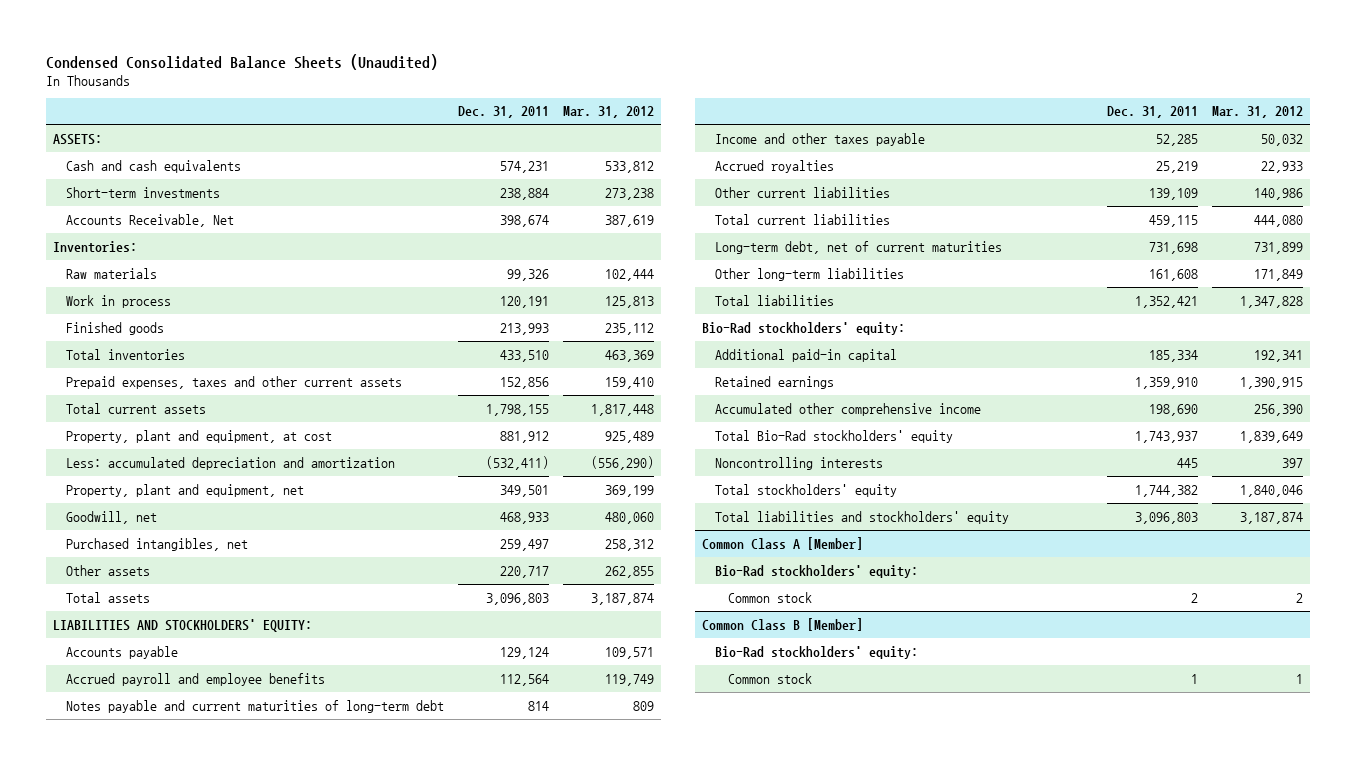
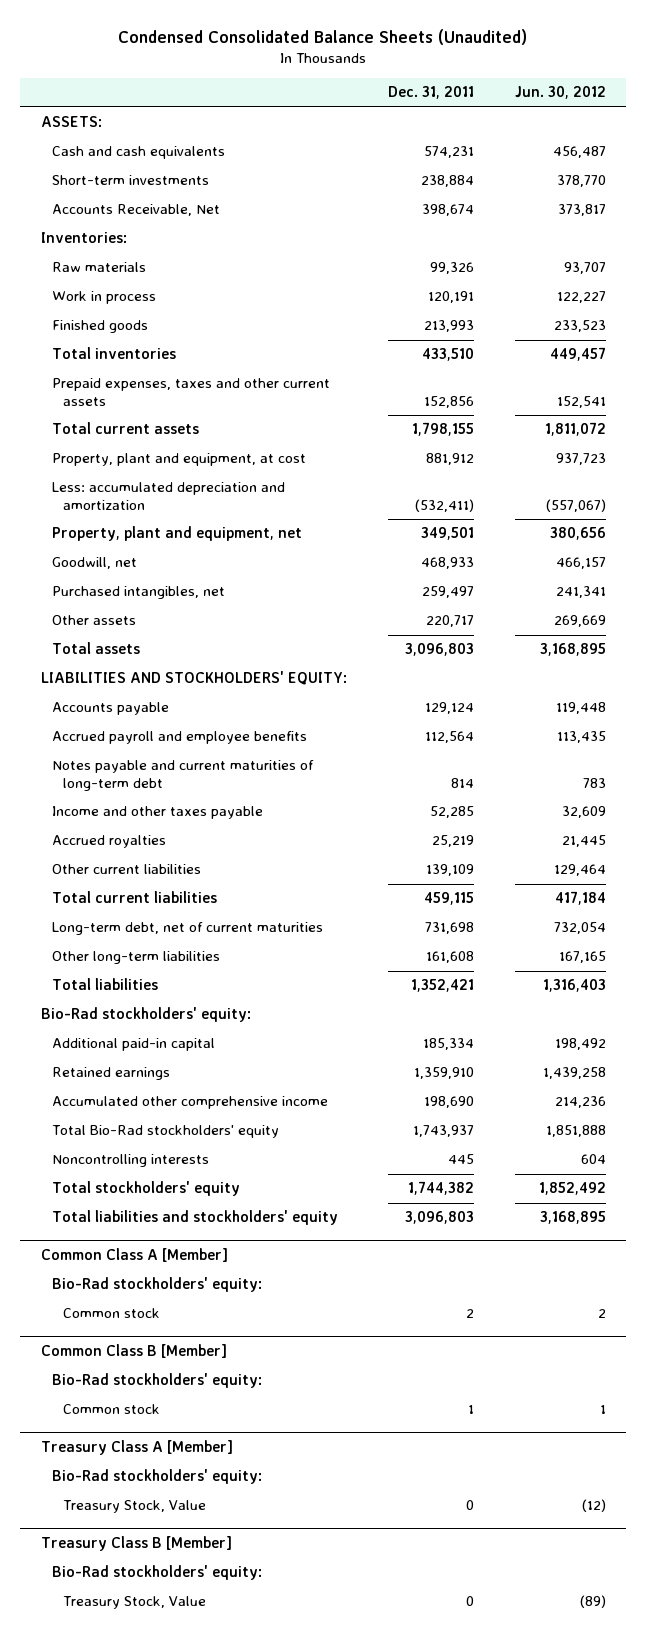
[563,106,655,119] Mar. 31, 2012 -> none
none -> [514,86,606,100] Jun. 30, 2012
none -> [40,1440,233,1456] Treasury Class A [Member]
none -> [52,1469,263,1485] Bio-Rad stockholders' equity:
none -> [63,1500,207,1514] Treasury Stock, Value
none -> [40,1536,232,1552] Treasury Class B [Member]
none -> [52,1565,263,1581] Bio-Rad stockholders' equity:
none -> [63,1596,207,1610] Treasury Stock, Value

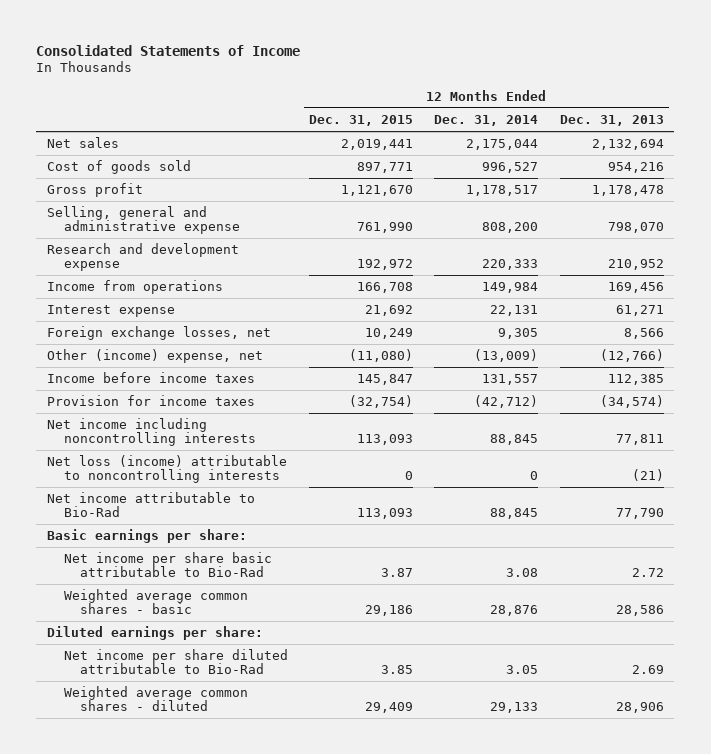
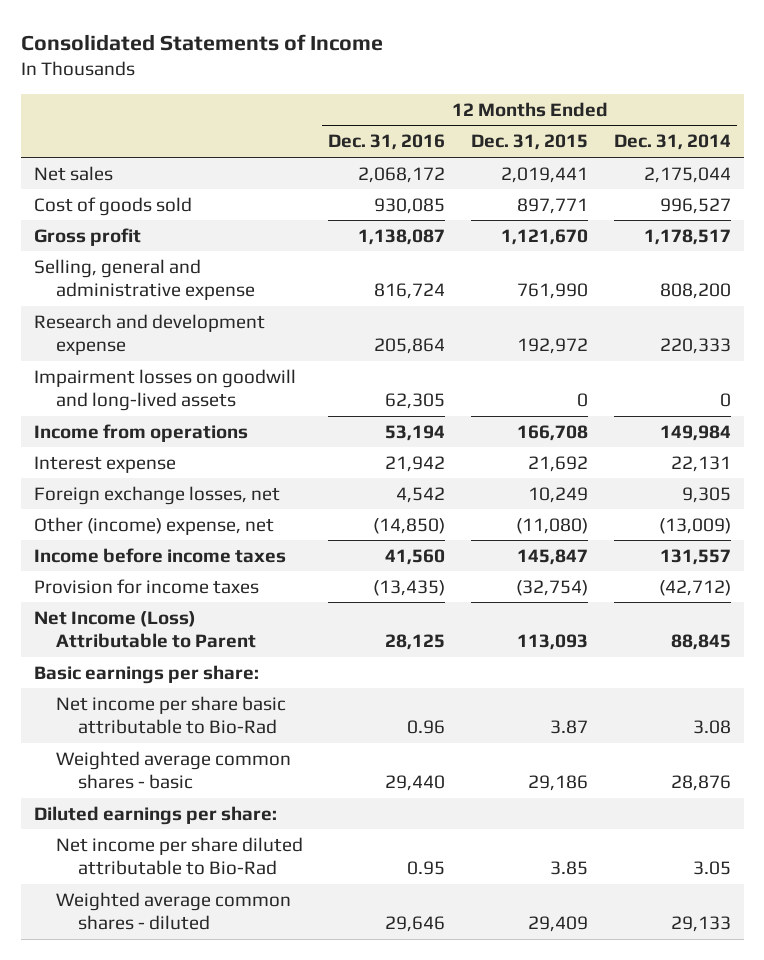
[559,114,664,126] Dec. 31, 2013 -> none
none -> [328,134,446,151] Dec. 31, 2016
none -> [33,368,296,412] Impairment losses on goodwill and long-lived assets
[47,418,256,447] Net income including noncontrolling interests -> none
[47,455,288,484] Net loss (income) attributable to noncontrolling interests -> none
[47,492,256,518] Net income attributable to Bio-Rad -> [33,610,256,649] Net Income (Loss) Attributable to Parent

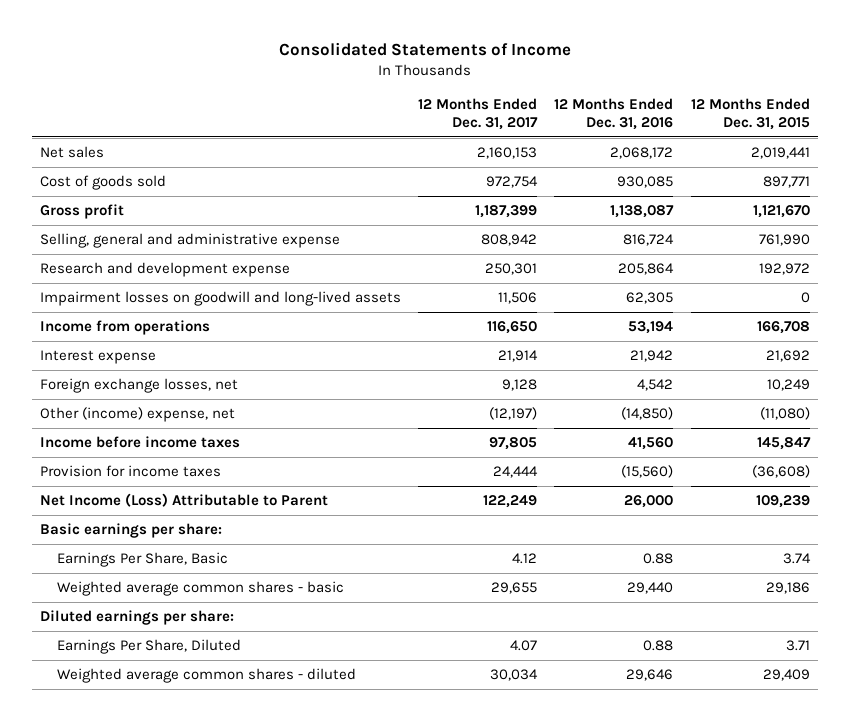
[613,134,731,151] Dec. 31, 2014 -> none
none -> [418,98,539,131] 12 Months Ended Dec. 31, 2017
[373,579,446,596] (13,435) -> [621,465,674,479] (15,560)
[516,579,589,596] (32,754) -> [751,465,810,479] (36,608)
[385,634,446,651] 28,125 -> [624,495,674,509] 26,000
[517,634,589,651] 113,093 -> [755,495,810,509] 109,239
[55,695,286,735] Net income per share basic attributable to Bio-Rad -> [56,552,228,568] Earnings Per Share, Basic
[407,720,446,735] 0.96 -> [643,553,674,565] 0.88
[550,720,589,735] 3.87 -> [782,553,811,565] 3.74
[55,836,303,876] Net income per share diluted attributable to Bio-Rad -> [56,639,241,655] Earnings Per Share, Diluted
[407,861,446,876] 0.95 -> [643,640,674,652] 0.88
[550,861,589,876] 3.85 -> [785,640,810,652] 3.71

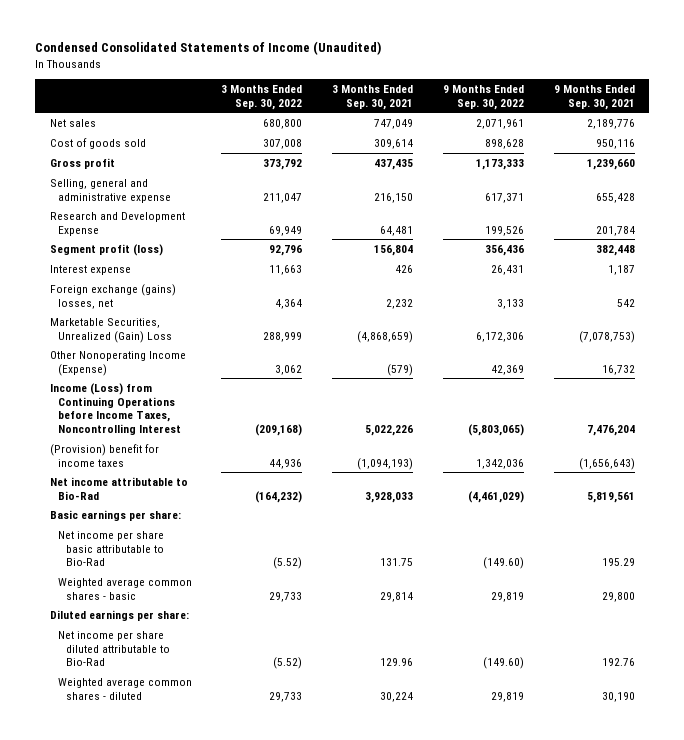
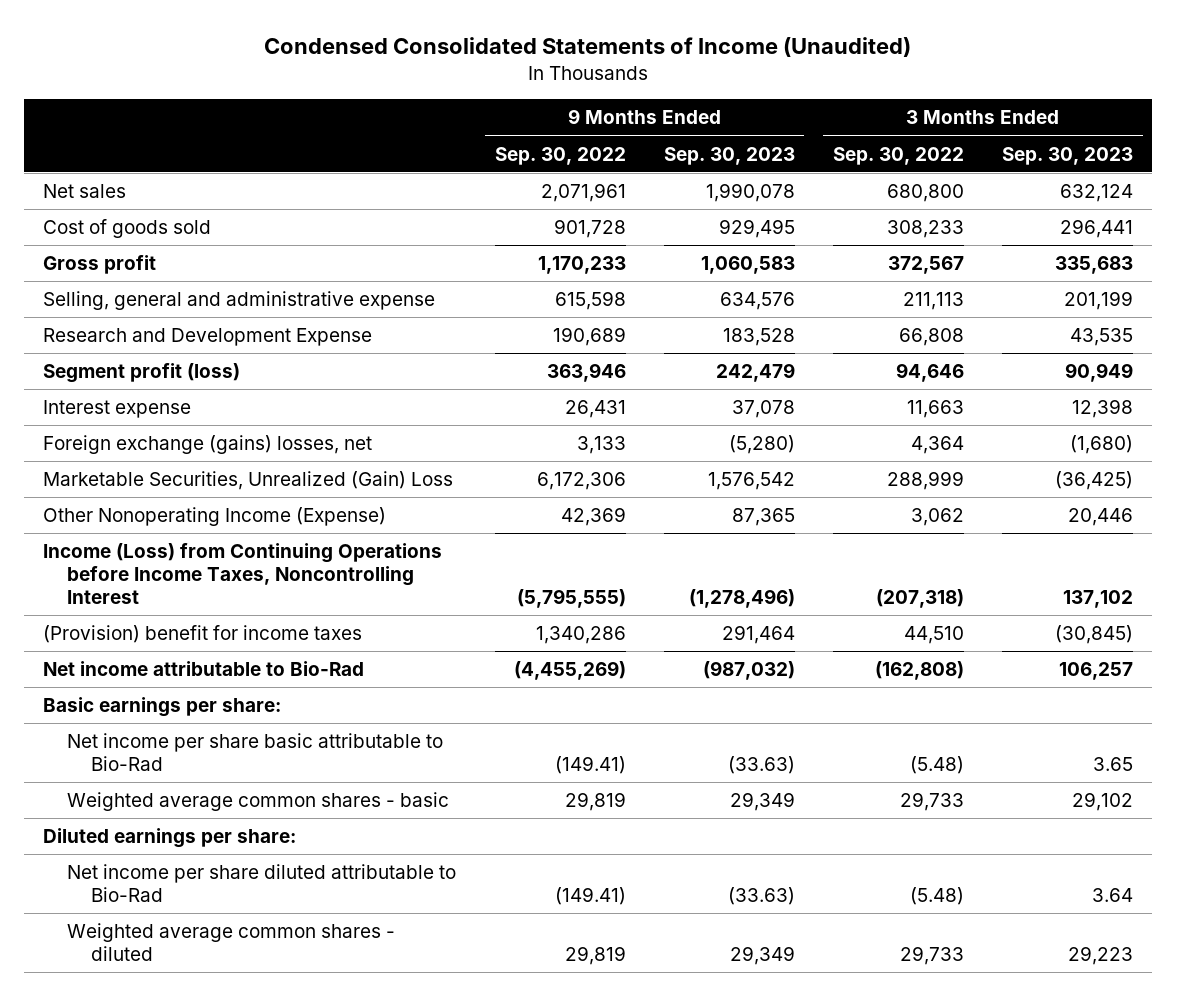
[332,84,414,110] 3 Months Ended Sep. 30, 2021 -> none
[553,84,635,110] 9 Months Ended Sep. 30, 2021 -> none
none -> [663,146,795,165] Sep. 30, 2023
none -> [1002,146,1134,165] Sep. 30, 2023
[263,138,303,149] 307,008 -> [887,220,965,239] 308,233
[484,138,524,149] 898,628 -> [553,219,626,239] 901,728
[263,158,303,170] 373,792 -> [888,256,965,275] 372,567
[475,158,524,170] 1,173,333 -> [537,256,626,275] 1,170,233
[263,192,303,203] 211,047 -> [903,292,965,311] 211,113
[484,192,524,203] 617,371 -> [554,291,626,311] 615,598
[269,225,303,236] 69,949 -> [899,328,965,347] 66,808
[484,225,524,236] 199,526 -> [552,327,626,347] 190,689
[269,244,303,256] 92,796 -> [896,363,965,383] 94,646
[484,244,524,256] 356,436 -> [546,363,626,383] 363,946
[255,423,303,436] (209,168) -> [876,588,965,608] (207,318)
[467,423,524,436] (5,803,065) -> [516,588,626,608] (5,795,555)
[269,458,303,469] 44,936 -> [904,626,965,645] 44,510
[475,458,524,469] 1,342,036 -> [535,626,626,645] 1,340,286
[255,490,303,503] (164,232) -> [875,661,965,681] (162,808)
[467,490,524,503] (4,461,029) -> [513,661,626,681] (4,455,269)
[273,557,303,570] (5.52) -> [910,755,965,774] (5.48)
[482,557,524,570] (149.60) -> [554,755,626,774] (149.41)
[273,657,303,670] (5.52) -> [910,886,965,905] (5.48)
[482,657,524,670] (149.60) -> [554,886,626,905] (149.41)

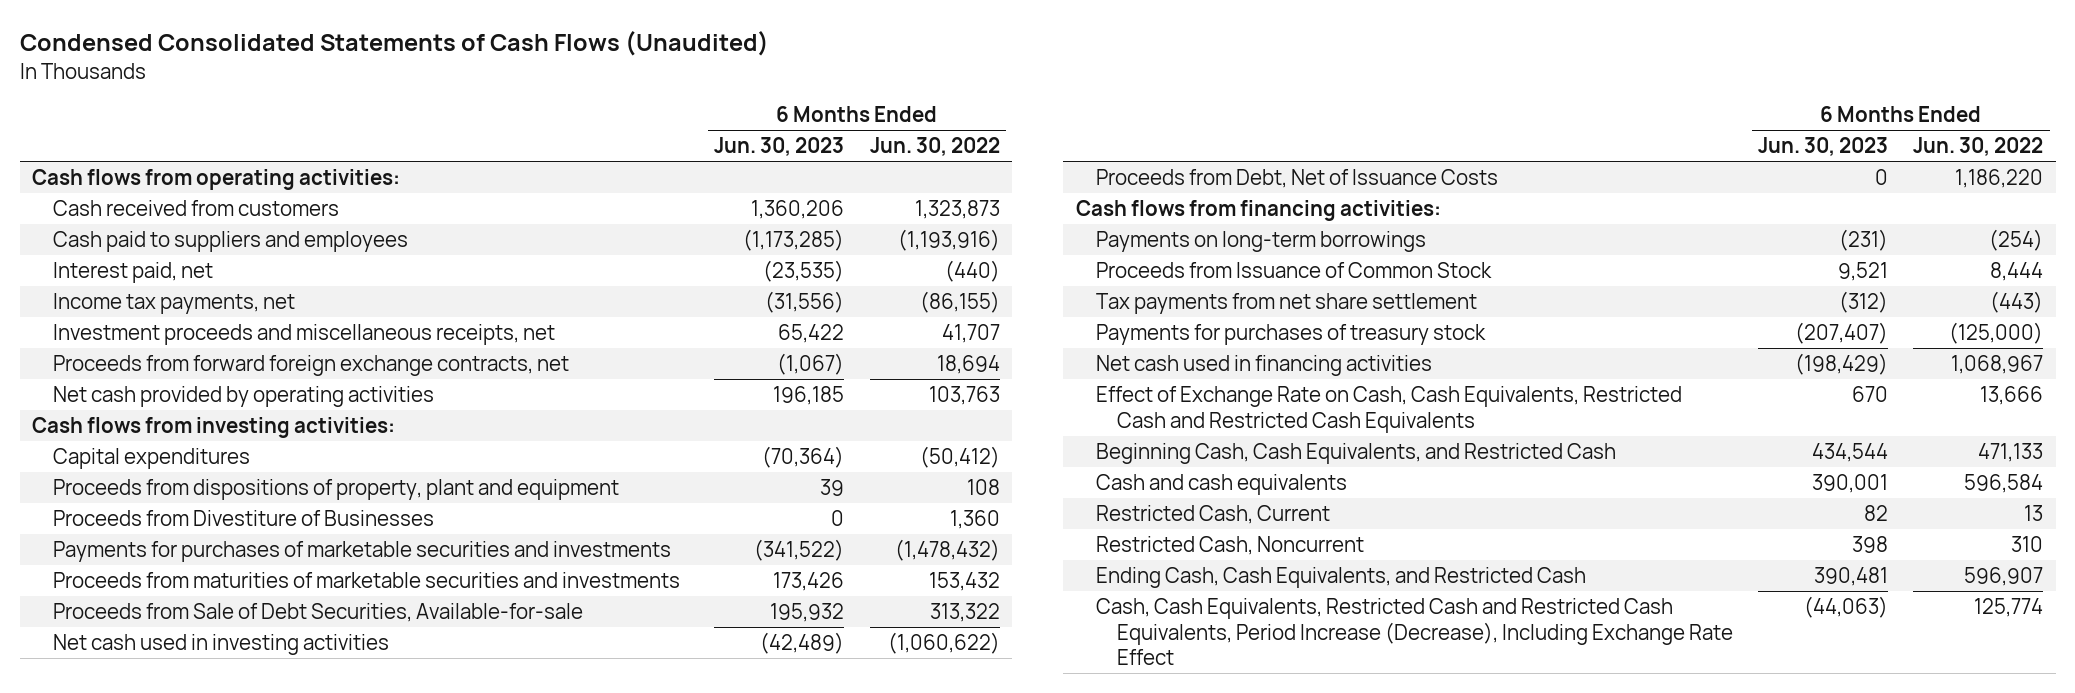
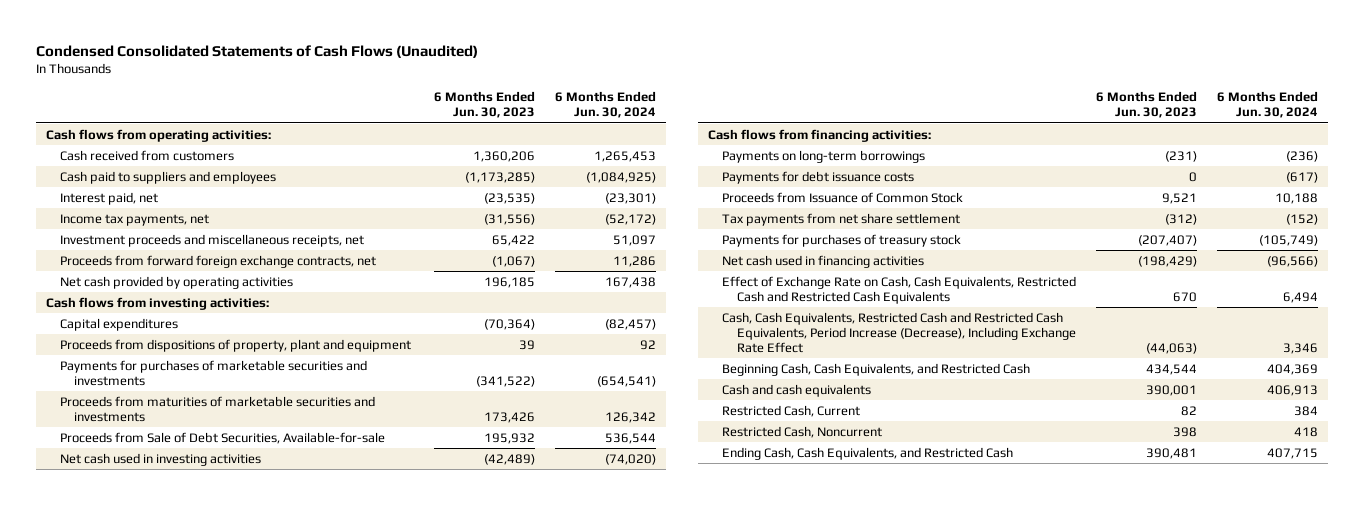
[869,136,1000,156] Jun. 30, 2022 -> none
none -> [554,91,656,119] 6 Months Ended Jun. 30, 2024
[52,509,434,526] Proceeds from Divestiture of Businesses -> none
[1096,168,1499,188] Proceeds from Debt, Net of Issuance Costs -> none
none -> [722,170,915,184] Payments for debt issuance costs
[1096,597,1733,666] Cash, Cash Equivalents, Restricted Cash and Restricted Cash Equivalents, Period Increase (Decrease), Including Exchange Rate Effect -> [722,311,1076,353] Cash, Cash Equivalents, Restricted Cash and Restricted Cash Equivalents, Period Increase (Decrease), Including Exchange Rate Effect

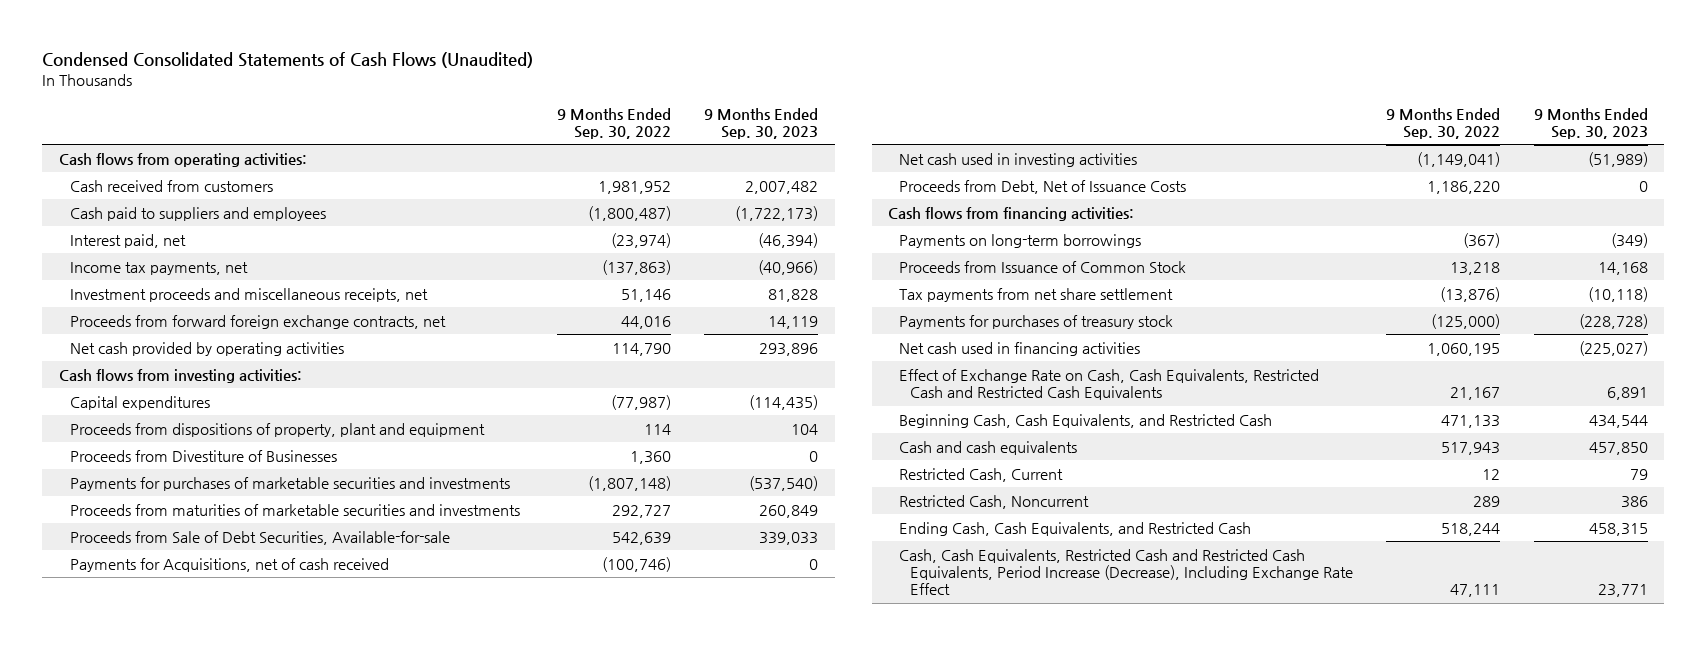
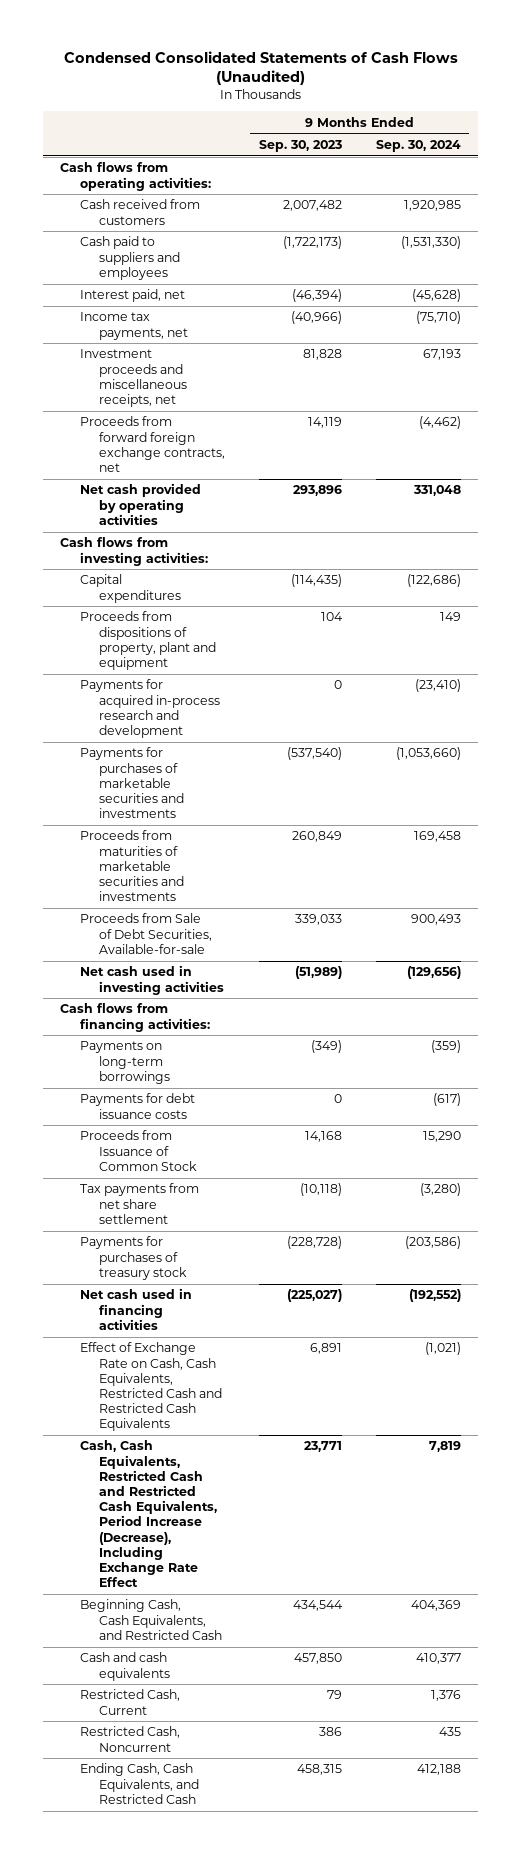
[556,107,671,139] 9 Months Ended Sep. 30, 2022 -> none
none -> [375,140,461,153] Sep. 30, 2024
[69,449,337,462] Proceeds from Divestiture of Businesses -> none
none -> [79,679,220,739] Payments for acquired in-process research and development
[69,557,389,572] Payments for Acquisitions, net of cash received -> none
[899,179,1187,194] Proceeds from Debt, Net of Issuance Costs -> none
none -> [79,1093,195,1119] Payments for debt issuance costs
[899,548,1353,596] Cash, Cash Equivalents, Restricted Cash and Restricted Cash Equivalents, Period Increase (Decrease), Including Exchange Rate Effect -> [79,1440,217,1588] Cash, Cash Equivalents, Restricted Cash and Restricted Cash Equivalents, Period Increase (Decrease), Including Exchange Rate Effect

